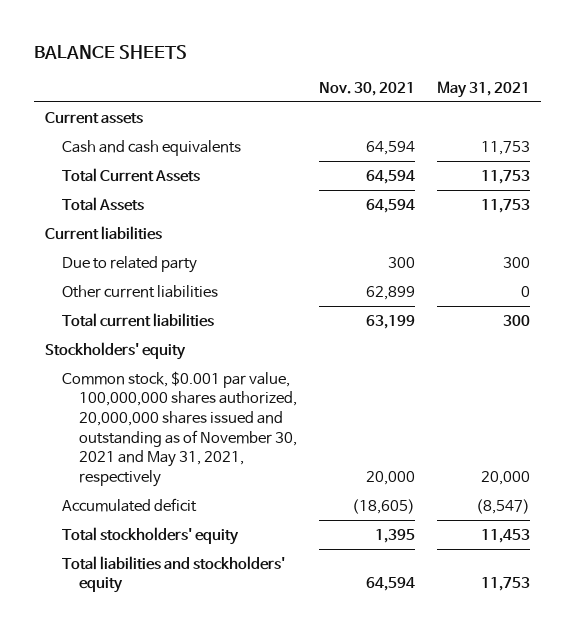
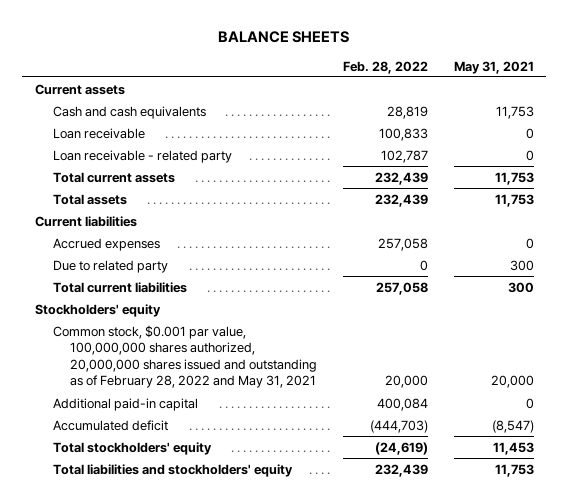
[319,81,416,96] Nov. 30, 2021 -> none
none -> [342,60,428,74] Feb. 28, 2022
none -> [52,127,145,139] Loan receivable
none -> [52,149,232,163] Loan receivable - related party
[62,167,201,182] Total Current Assets -> [52,171,175,183] Total current assets
[62,196,145,211] Total Assets -> [52,193,127,205] Total assets
none -> [52,237,160,251] Accrued expenses
[62,284,219,298] Other current liabilities -> none
[62,370,298,488] Common stock, $0.001 par value, 100,000,000 shares authorized, 20,000,000 shares issued and outstanding as of November 30, 2021 and May 31, 2021, respectively -> [52,324,318,389] Common stock, $0.001 par value, 100,000,000 shares authorized, 20,000,000 shares issued and outstanding as of February 28, 2022 and May 31, 2021
none -> [52,397,198,411] Additional paid-in capital

